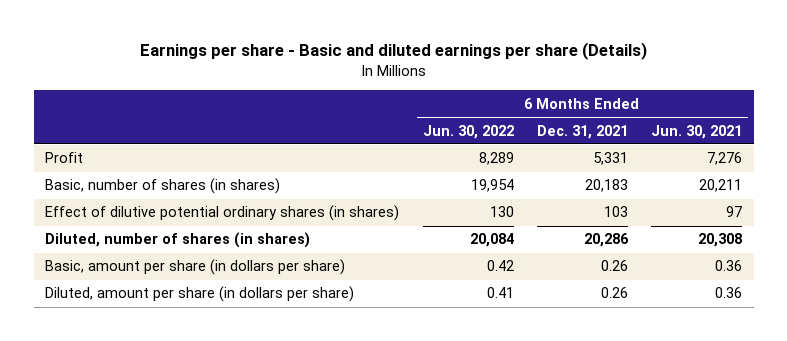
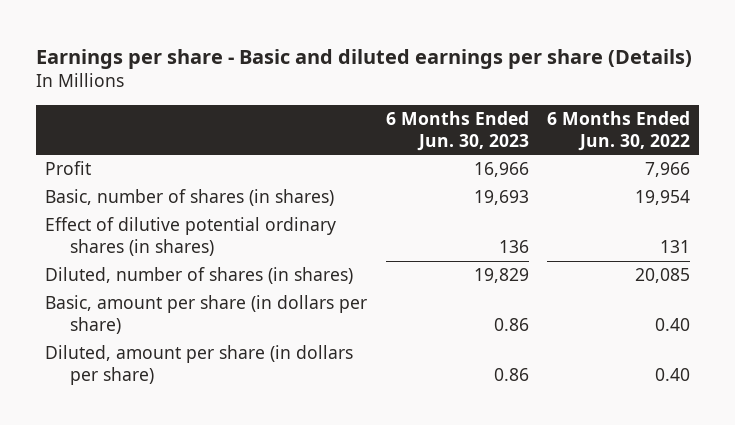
[536,124,628,139] Dec. 31, 2021 -> none
[651,124,743,139] Jun. 30, 2021 -> none
none -> [385,111,529,151] 6 Months Ended Jun. 30, 2023
[478,152,514,166] 8,289 -> [644,162,690,178] 7,966
[489,206,514,218] 130 -> [659,239,690,253] 131
[469,233,514,248] 20,084 -> [634,268,690,284] 20,085
[486,260,514,272] 0.42 -> [654,317,690,331] 0.40
[486,287,514,299] 0.41 -> [654,367,690,381] 0.40

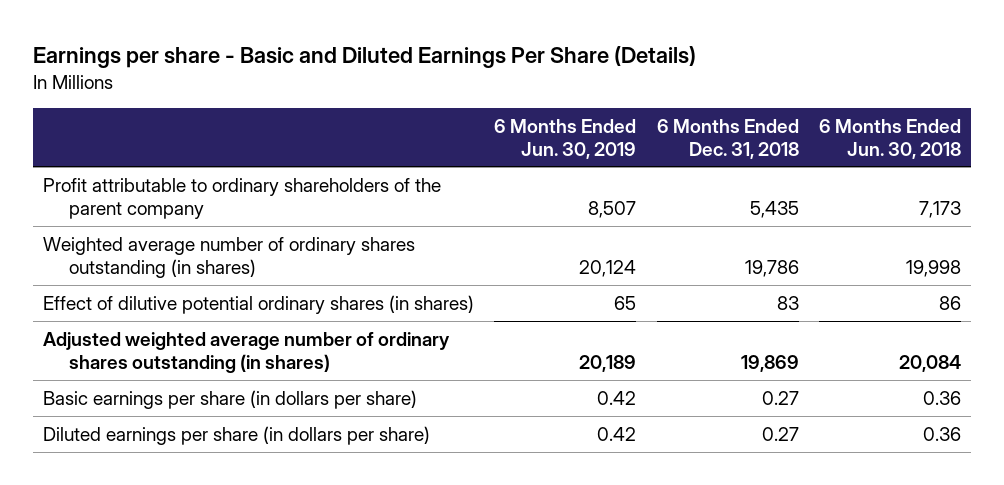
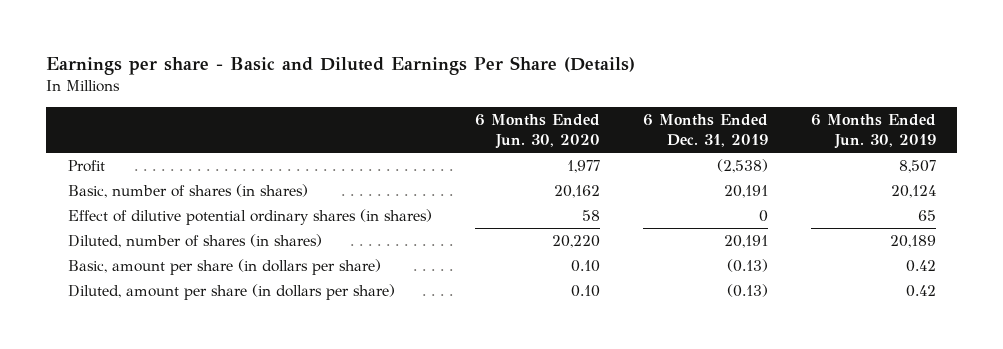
[656,118,799,159] 6 Months Ended Dec. 31, 2018 -> none
[818,118,961,159] 6 Months Ended Jun. 30, 2018 -> none
none -> [474,114,600,149] 6 Months Ended Jun. 30, 2020
none -> [642,114,768,147] 6 Months Ended Dec. 31, 2019
[42,177,441,219] Profit attributable to ordinary shareholders of the parent company -> [67,159,105,172] Profit
[42,236,415,278] Weighted average number of ordinary shares outstanding (in shares) -> [67,183,308,198] Basic, number of shares (in shares)
[42,331,450,373] Adjusted weighted average number of ordinary shares outstanding (in shares) -> [67,233,322,248] Diluted, number of shares (in shares)
[42,389,417,409] Basic earnings per share (in dollars per share) -> [67,258,381,275] Basic, amount per share (in dollars per share)
[42,425,430,445] Diluted earnings per share (in dollars per share) -> [67,283,395,300] Diluted, amount per share (in dollars per share)

